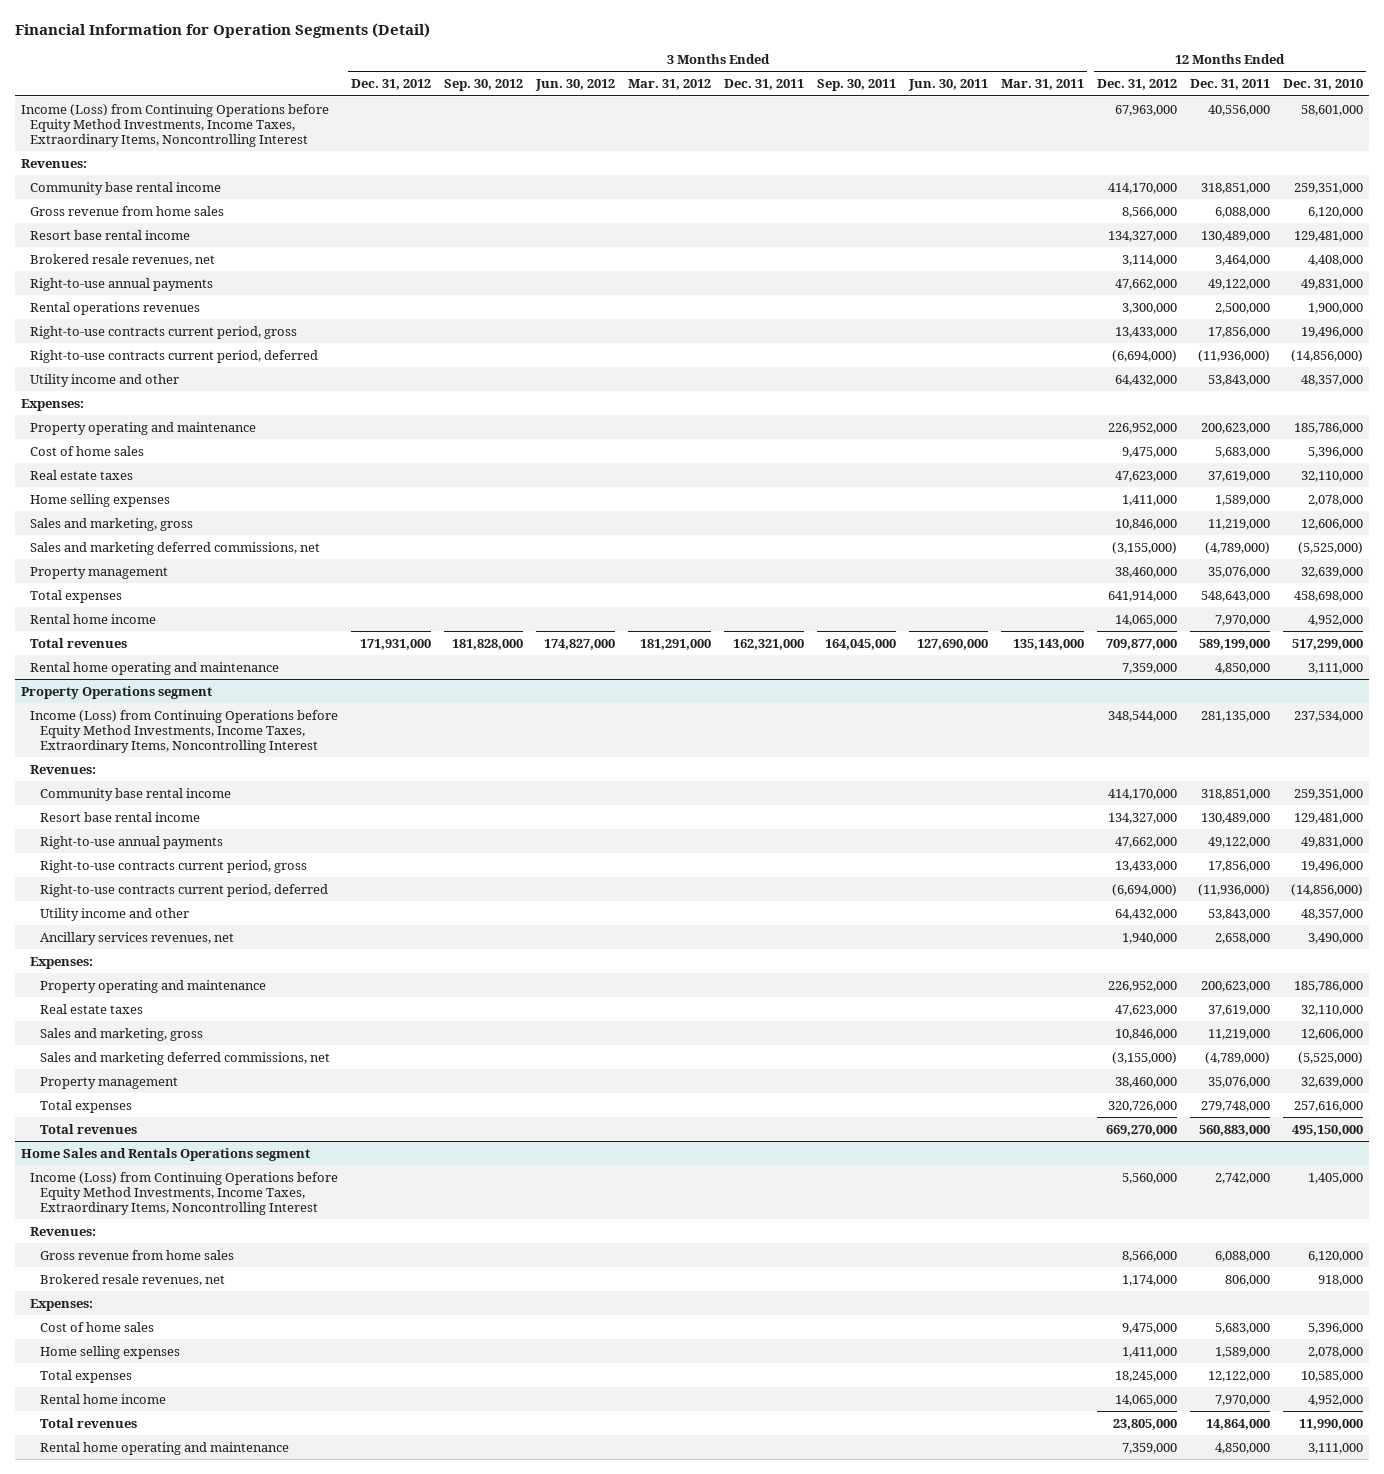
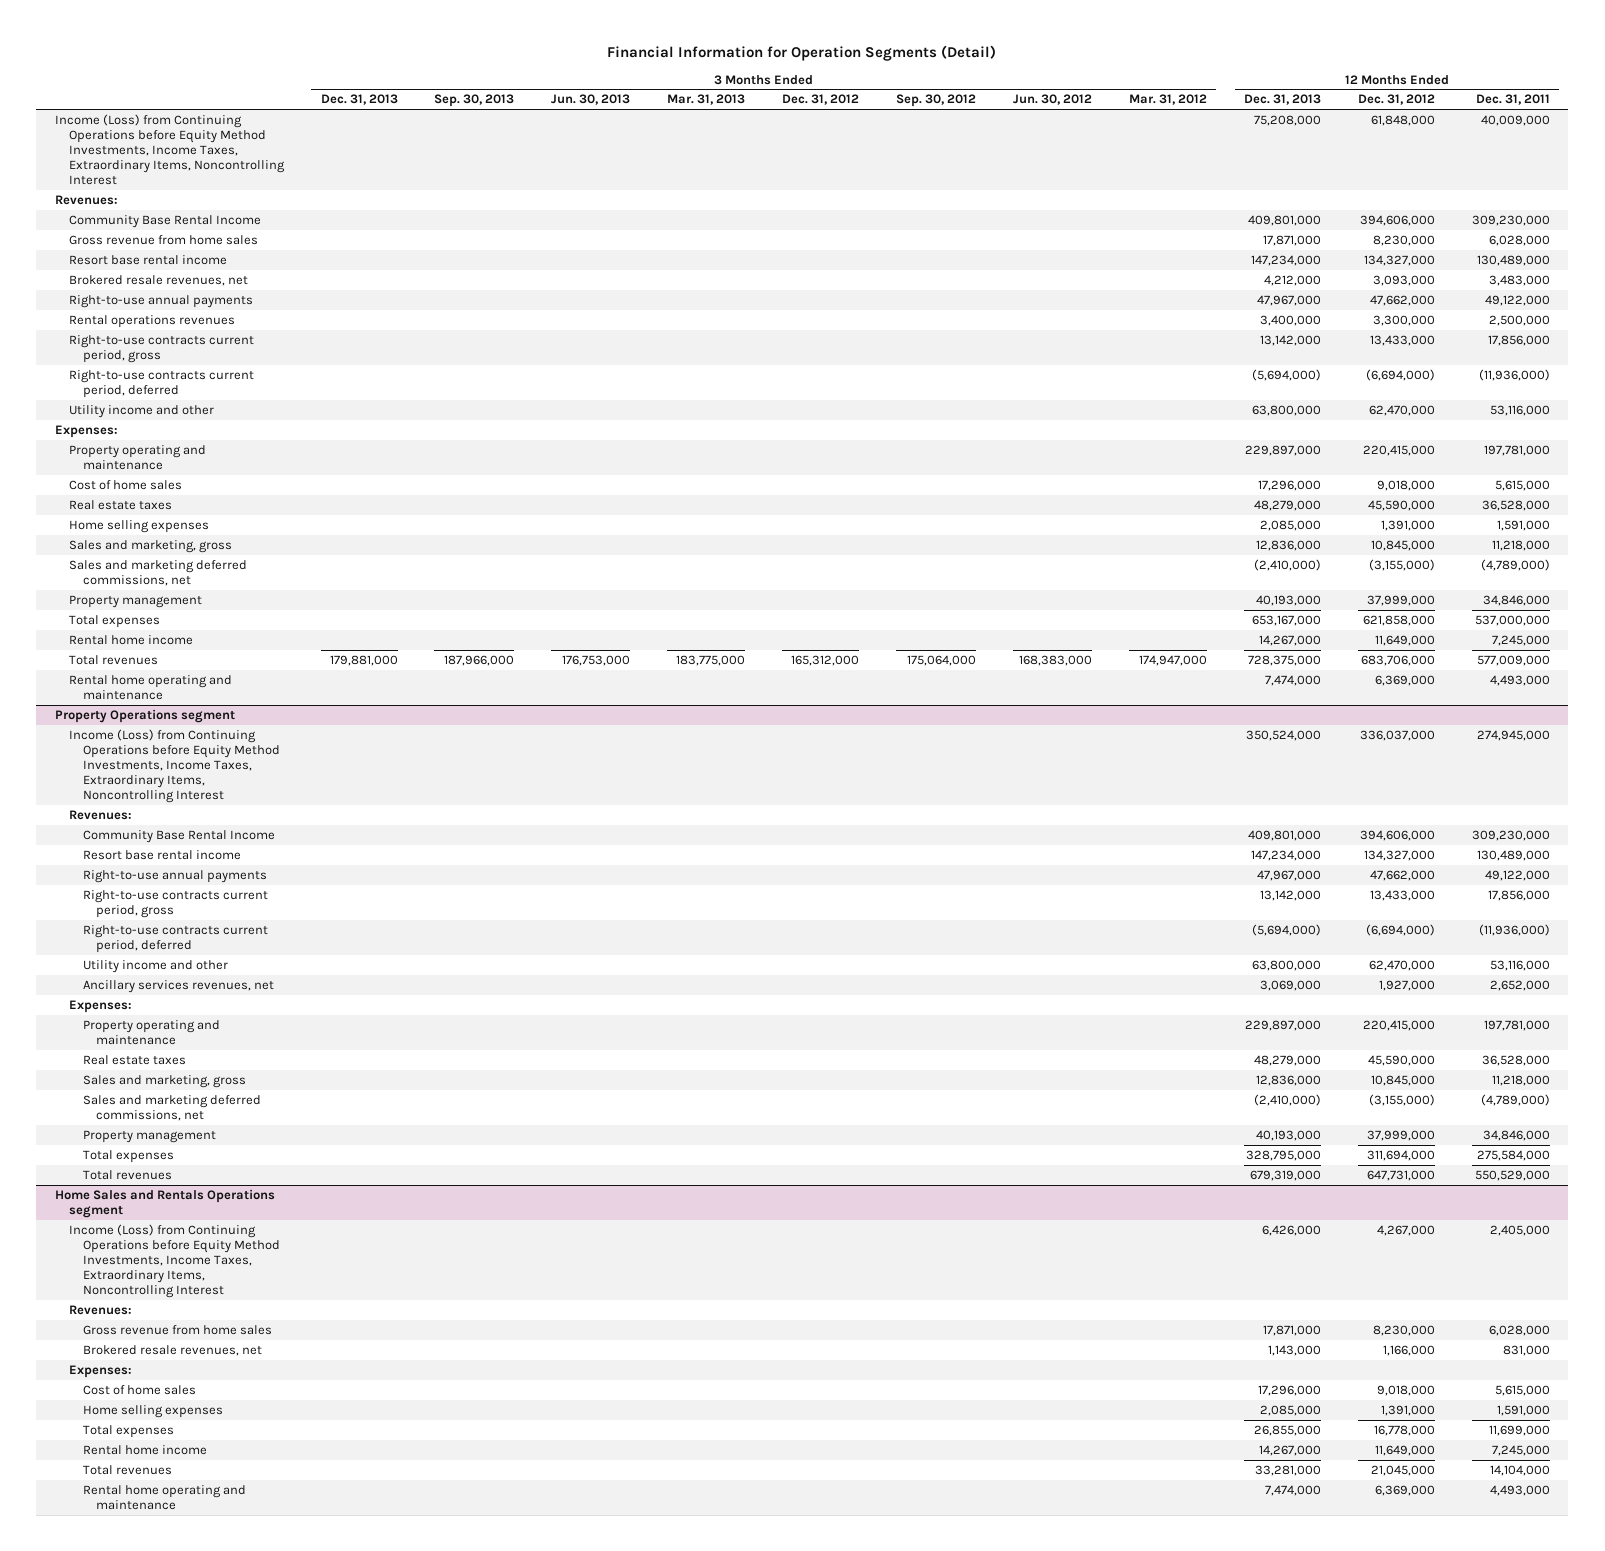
[724,79,805,91] Dec. 31, 2011 -> none
[817,79,897,92] Sep. 30, 2011 -> none
[908,79,989,92] Jun. 30, 2011 -> none
[1000,79,1084,91] Mar. 31, 2011 -> none
[1282,79,1363,91] Dec. 31, 2010 -> none
none -> [320,94,398,106] Dec. 31, 2013
none -> [434,94,515,108] Sep. 30, 2013
none -> [551,94,631,106] Jun. 30, 2013
none -> [667,94,746,106] Mar. 31, 2013
none -> [1244,94,1322,106] Dec. 31, 2013
[1114,104,1177,116] 67,963,000 -> [1370,115,1435,127] 61,848,000
[1207,104,1270,116] 40,556,000 -> [1480,115,1550,127] 40,009,000
[30,181,222,195] Community base rental income -> [68,215,261,229] Community Base Rental Income
[1107,182,1177,194] 414,170,000 -> [1359,215,1435,227] 394,606,000
[1200,182,1270,194] 318,851,000 -> [1471,215,1550,227] 309,230,000
[1121,206,1177,218] 8,566,000 -> [1372,235,1435,247] 8,230,000
[1214,206,1270,218] 6,088,000 -> [1488,235,1550,247] 6,028,000
[1121,254,1177,266] 3,114,000 -> [1372,275,1435,287] 3,093,000
[1214,254,1270,266] 3,464,000 -> [1488,275,1550,287] 3,483,000
[1114,374,1177,386] 64,432,000 -> [1368,405,1435,417] 62,470,000
[1207,374,1270,386] 53,843,000 -> [1489,405,1550,417] 53,116,000
[1107,422,1177,434] 226,952,000 -> [1362,445,1435,457] 220,415,000
[1200,422,1270,434] 200,623,000 -> [1483,445,1550,457] 197,781,000
[1121,446,1177,458] 9,475,000 -> [1376,480,1435,492] 9,018,000
[1214,446,1270,458] 5,683,000 -> [1494,480,1550,492] 5,615,000
[1114,470,1177,482] 47,623,000 -> [1367,500,1435,512] 45,590,000
[1207,470,1270,482] 37,619,000 -> [1481,500,1550,512] 36,528,000
[1121,494,1177,506] 1,411,000 -> [1380,520,1435,532] 1,391,000
[1214,494,1270,506] 1,589,000 -> [1496,520,1550,532] 1,591,000
[1114,518,1177,530] 10,846,000 -> [1370,540,1435,552] 10,845,000
[1207,518,1270,530] 11,219,000 -> [1491,540,1550,552] 11,218,000
[1114,566,1177,578] 38,460,000 -> [1366,595,1435,607] 37,999,000
[1207,566,1270,578] 35,076,000 -> [1482,595,1550,607] 34,846,000
[1107,590,1177,602] 641,914,000 -> [1362,615,1435,627] 621,858,000
[1200,590,1270,602] 548,643,000 -> [1474,615,1550,627] 537,000,000
[1114,614,1177,626] 14,065,000 -> [1374,635,1435,647] 11,649,000
[1214,614,1270,626] 7,970,000 -> [1491,635,1550,647] 7,245,000
[360,638,432,650] 171,931,000 -> [791,655,860,667] 165,312,000
[452,638,524,650] 181,828,000 -> [907,655,977,667] 175,064,000
[544,638,616,650] 174,827,000 -> [1019,655,1093,667] 168,383,000
[640,638,712,650] 181,291,000 -> [1139,655,1208,667] 174,947,000
[1105,638,1177,650] 709,877,000 -> [1360,655,1435,667] 683,706,000
[1198,638,1270,650] 589,199,000 -> [1476,655,1550,667] 577,009,000
[1121,662,1177,674] 7,359,000 -> [1374,675,1435,687] 6,369,000
[1214,662,1270,674] 4,850,000 -> [1489,675,1550,687] 4,493,000
[1107,710,1177,722] 348,544,000 -> [1359,730,1435,742] 336,037,000
[1200,710,1270,722] 281,135,000 -> [1476,730,1550,742] 274,945,000
[39,787,231,801] Community base rental income -> [82,830,275,844] Community Base Rental Income
[1107,788,1177,800] 414,170,000 -> [1359,830,1435,842] 394,606,000
[1200,788,1270,800] 318,851,000 -> [1471,830,1550,842] 309,230,000
[1114,908,1177,920] 64,432,000 -> [1368,960,1435,972] 62,470,000
[1207,908,1270,920] 53,843,000 -> [1489,960,1550,972] 53,116,000
[1121,932,1177,944] 1,940,000 -> [1378,980,1435,992] 1,927,000
[1214,932,1270,944] 2,658,000 -> [1489,980,1550,992] 2,652,000
[1107,980,1177,992] 226,952,000 -> [1362,1020,1435,1032] 220,415,000
[1200,980,1270,992] 200,623,000 -> [1483,1020,1550,1032] 197,781,000
[1114,1004,1177,1016] 47,623,000 -> [1367,1055,1435,1067] 45,590,000
[1207,1004,1270,1016] 37,619,000 -> [1481,1055,1550,1067] 36,528,000
[1114,1028,1177,1040] 10,846,000 -> [1370,1075,1435,1087] 10,845,000
[1207,1028,1270,1040] 11,219,000 -> [1491,1075,1550,1087] 11,218,000
[1114,1076,1177,1088] 38,460,000 -> [1366,1130,1435,1142] 37,999,000
[1207,1076,1270,1088] 35,076,000 -> [1482,1130,1550,1142] 34,846,000
[1107,1100,1177,1112] 320,726,000 -> [1366,1150,1435,1162] 311,694,000
[1200,1100,1270,1112] 279,748,000 -> [1476,1150,1550,1162] 275,584,000
[1105,1124,1177,1136] 669,270,000 -> [1366,1170,1435,1182] 647,731,000
[1198,1124,1270,1136] 560,883,000 -> [1474,1170,1550,1182] 550,529,000
[1121,1172,1177,1184] 5,560,000 -> [1376,1225,1435,1237] 4,267,000
[1214,1172,1270,1184] 2,742,000 -> [1489,1225,1550,1237] 2,405,000
[1121,1250,1177,1262] 8,566,000 -> [1372,1325,1435,1337] 8,230,000
[1214,1250,1270,1262] 6,088,000 -> [1488,1325,1550,1337] 6,028,000
[1121,1274,1177,1286] 1,174,000 -> [1382,1345,1435,1357] 1,166,000
[1224,1274,1270,1286] 806,000 -> [1502,1345,1550,1357] 831,000
[1121,1322,1177,1334] 9,475,000 -> [1376,1385,1435,1397] 9,018,000
[1214,1322,1270,1334] 5,683,000 -> [1494,1385,1550,1397] 5,615,000
[1121,1346,1177,1358] 1,411,000 -> [1380,1405,1435,1417] 1,391,000
[1214,1346,1270,1358] 1,589,000 -> [1496,1405,1550,1417] 1,591,000
[1114,1370,1177,1382] 18,245,000 -> [1373,1425,1435,1437] 16,778,000
[1207,1370,1270,1382] 12,122,000 -> [1488,1425,1550,1437] 11,699,000
[1114,1394,1177,1406] 14,065,000 -> [1374,1445,1435,1457] 11,649,000
[1214,1394,1270,1406] 7,970,000 -> [1491,1445,1550,1457] 7,245,000
[1112,1418,1177,1430] 23,805,000 -> [1370,1465,1435,1477] 21,045,000
[1205,1418,1270,1430] 14,864,000 -> [1489,1465,1550,1477] 14,104,000
[1121,1442,1177,1454] 7,359,000 -> [1374,1485,1435,1497] 6,369,000
[1214,1442,1270,1454] 4,850,000 -> [1489,1485,1550,1497] 4,493,000

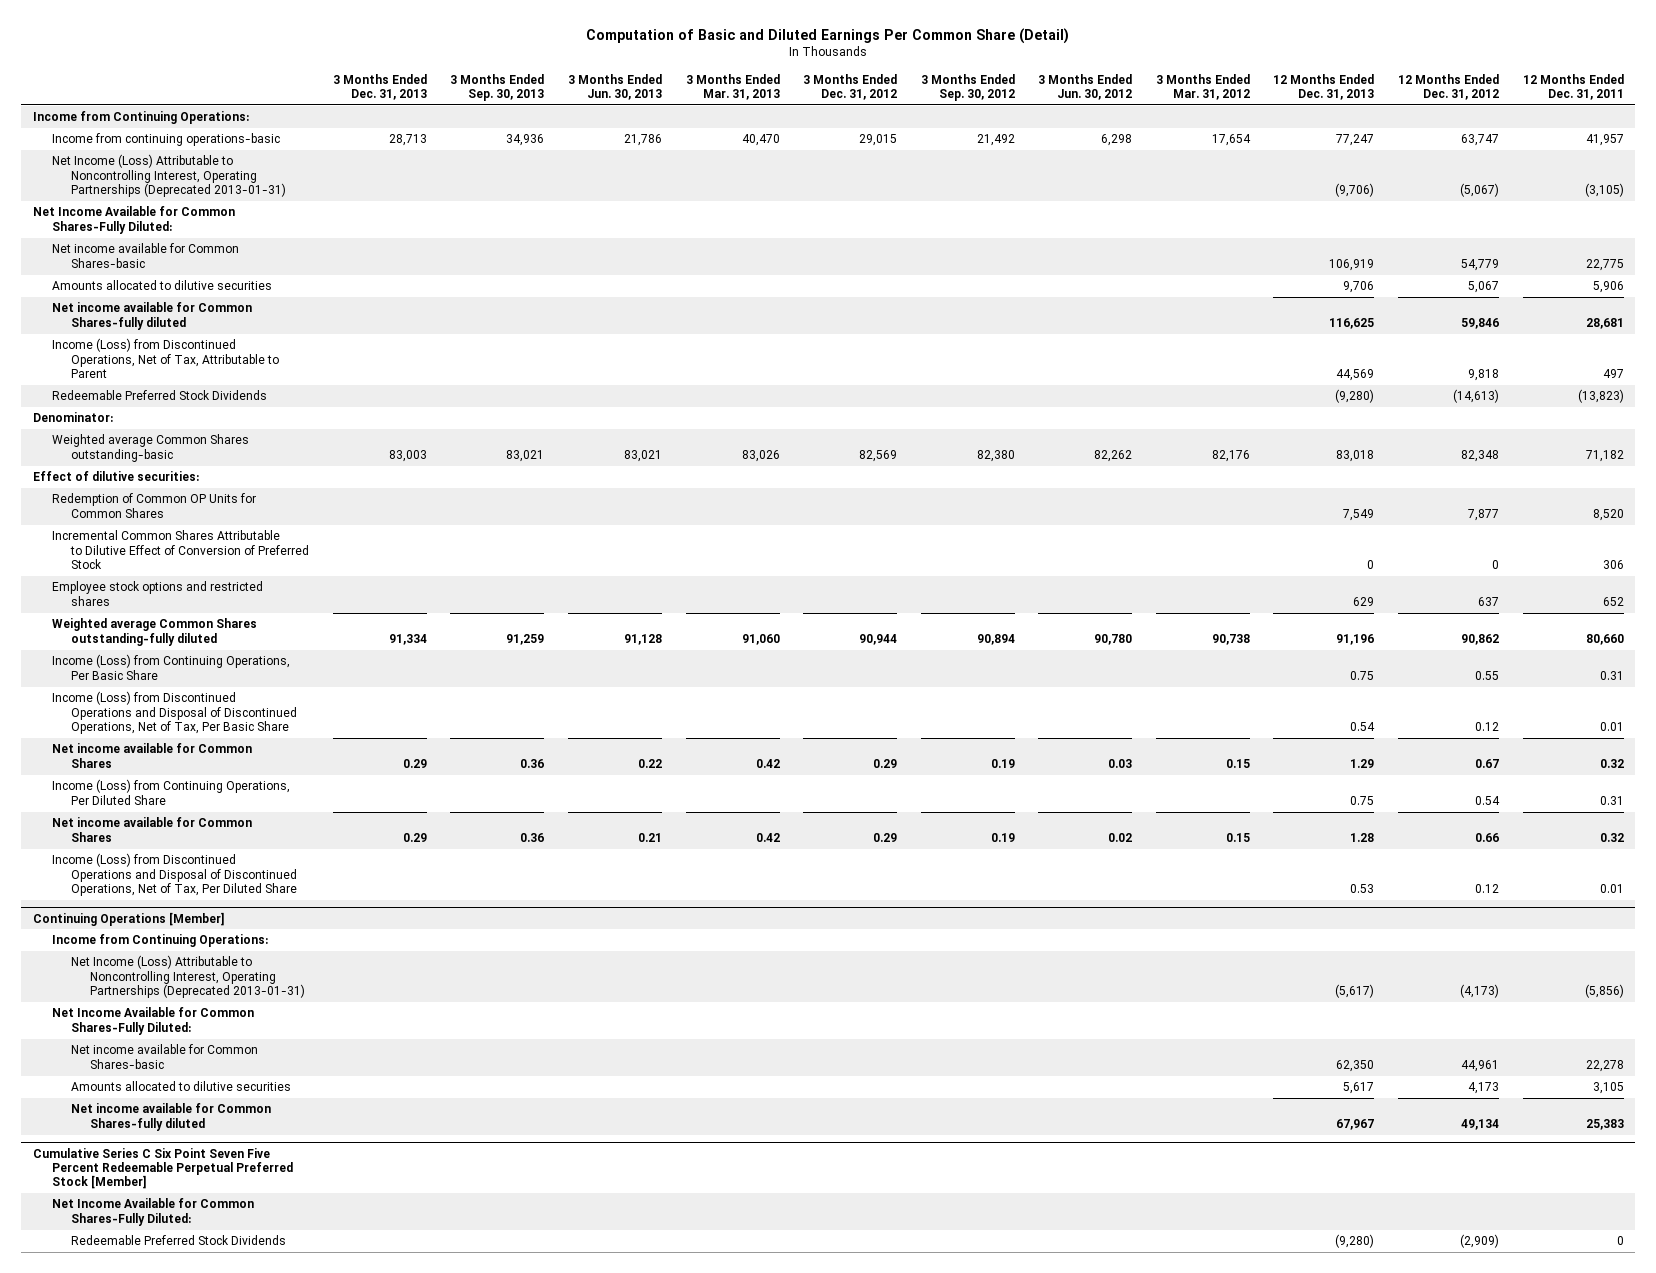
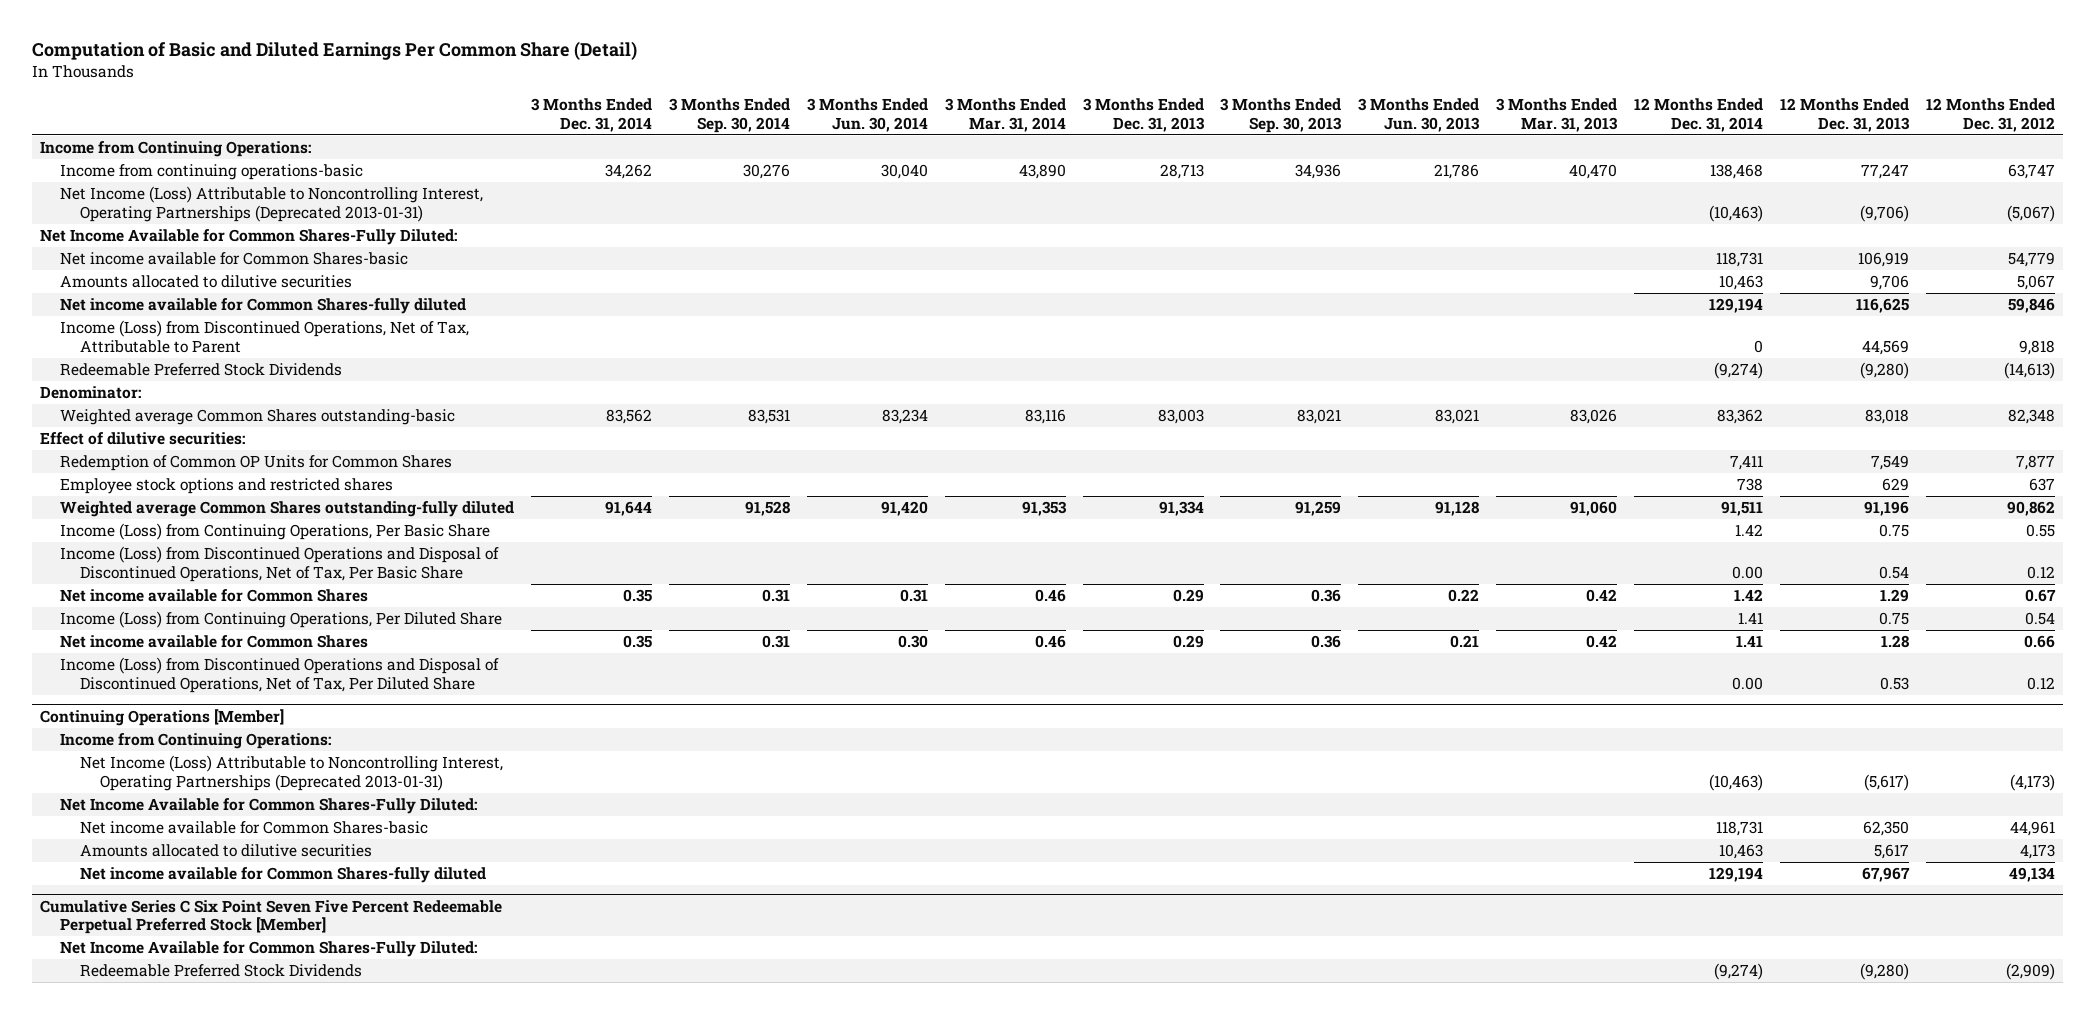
[803,73,898,101] 3 Months Ended Dec. 31, 2012 -> none
[920,73,1015,102] 3 Months Ended Sep. 30, 2012 -> none
[1038,73,1133,101] 3 Months Ended Jun. 30, 2012 -> none
[1155,73,1250,101] 3 Months Ended Mar. 31, 2012 -> none
[1522,73,1624,101] 12 Months Ended Dec. 31, 2011 -> none
none -> [530,98,652,133] 3 Months Ended Dec. 31, 2014
none -> [668,98,790,134] 3 Months Ended Sep. 30, 2014
none -> [806,98,928,133] 3 Months Ended Jun. 30, 2014
none -> [944,98,1066,133] 3 Months Ended Mar. 31, 2014
none -> [1634,98,1764,133] 12 Months Ended Dec. 31, 2014
[52,530,310,569] Incremental Common Shares Attributable to Dilutive Effect of Conversion of Preferred Stock -> none

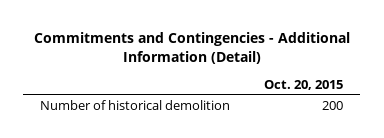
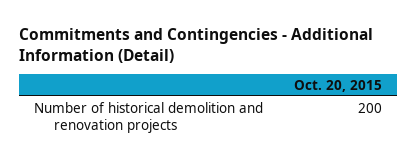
[40,99,231,110] Number of historical demolition -> [34,101,264,133] Number of historical demolition and renovation projects

